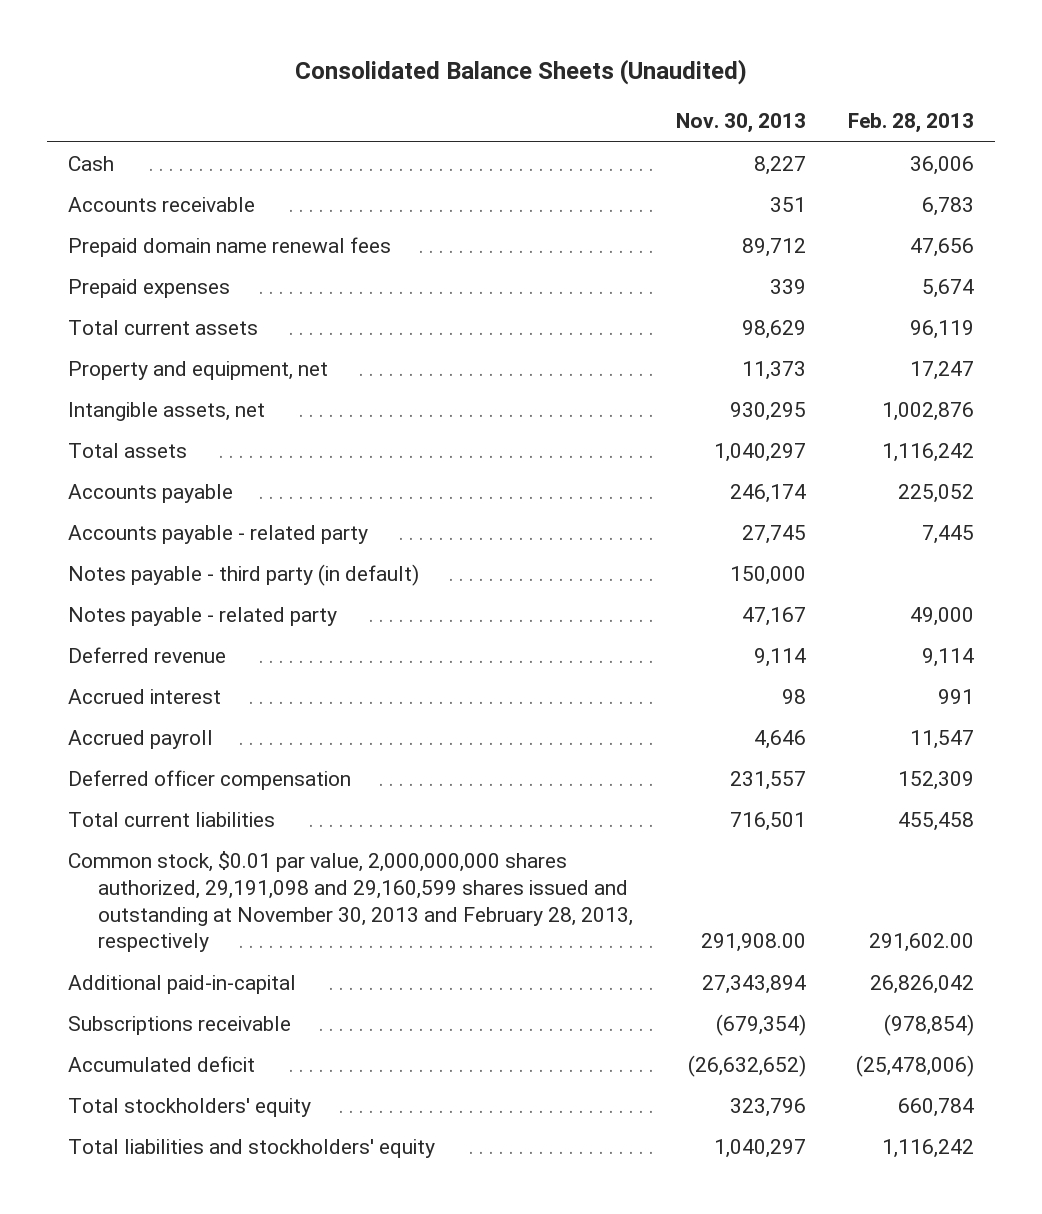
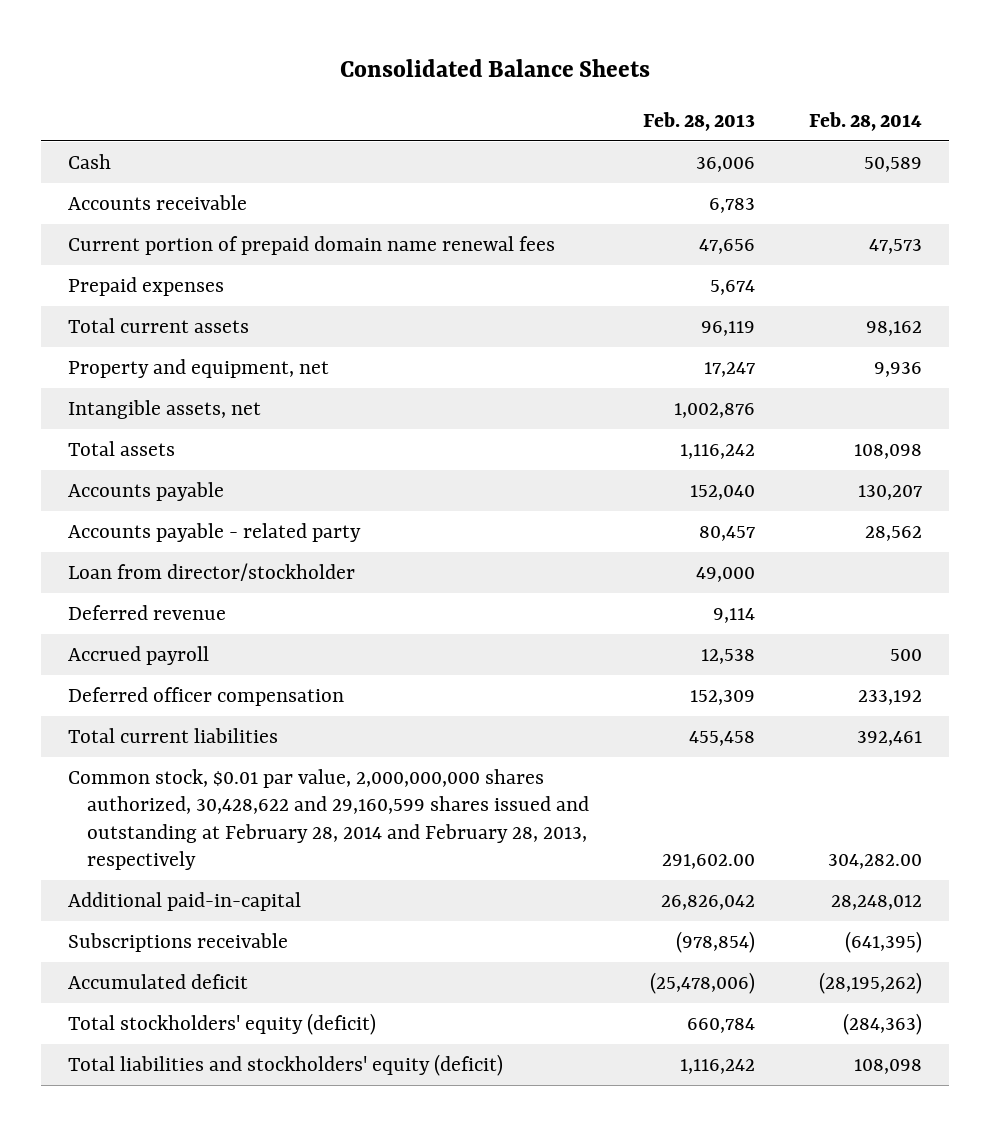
[294,59,747,86] Consolidated Balance Sheets (Unaudited) -> [340,58,651,77] Consolidated Balance Sheets
[675,113,806,134] Nov. 30, 2013 -> none
none -> [809,111,923,131] Feb. 28, 2014
[68,237,392,258] Prepaid domain name renewal fees -> [67,236,555,256] Current portion of prepaid domain name renewal fees
[68,564,420,587] Notes payable - third party (in default) -> none
[68,607,338,627] Notes payable - related party -> none
[897,484,974,504] 225,052 -> [690,485,756,501] 152,040
[921,525,974,545] 7,445 -> [699,526,756,542] 80,457
none -> [67,563,355,582] Loan from director/stockholder
[68,689,222,705] Accrued interest -> none
[909,730,974,750] 11,547 -> [701,649,756,665] 12,538
[68,851,634,953] Common stock, $0.01 par value, 2,000,000,000 shares authorized, 29,191,098 and 29,160,599 shares issued and outstanding at November 30, 2013 and February 28, 2013, respectively -> [67,769,590,871] Common stock, $0.01 par value, 2,000,000,000 shares authorized, 30,428,622 and 29,160,599 shares issued and outstanding at February 28, 2014 and February 28, 2013, respectively
[68,1098,312,1118] Total stockholders' equity -> [67,1013,376,1036] Total stockholders' equity (deficit)
[68,1139,436,1159] Total liabilities and stockholders' equity -> [67,1054,503,1077] Total liabilities and stockholders' equity (deficit)

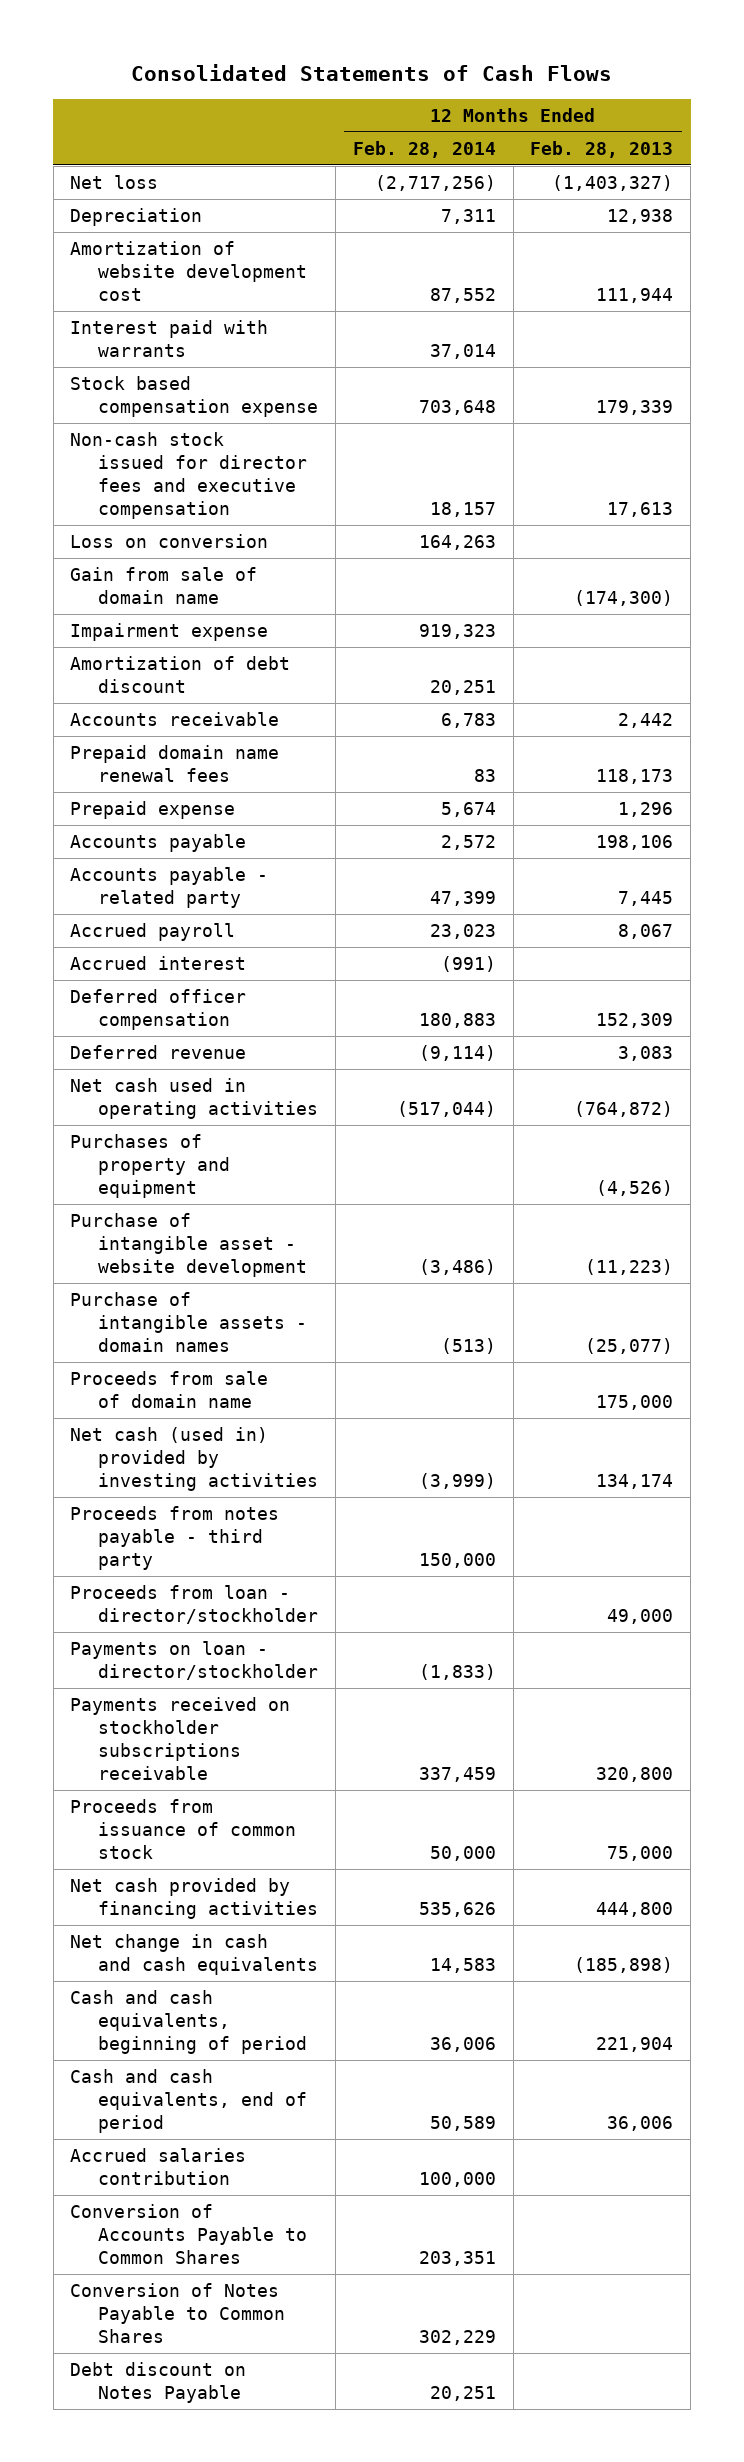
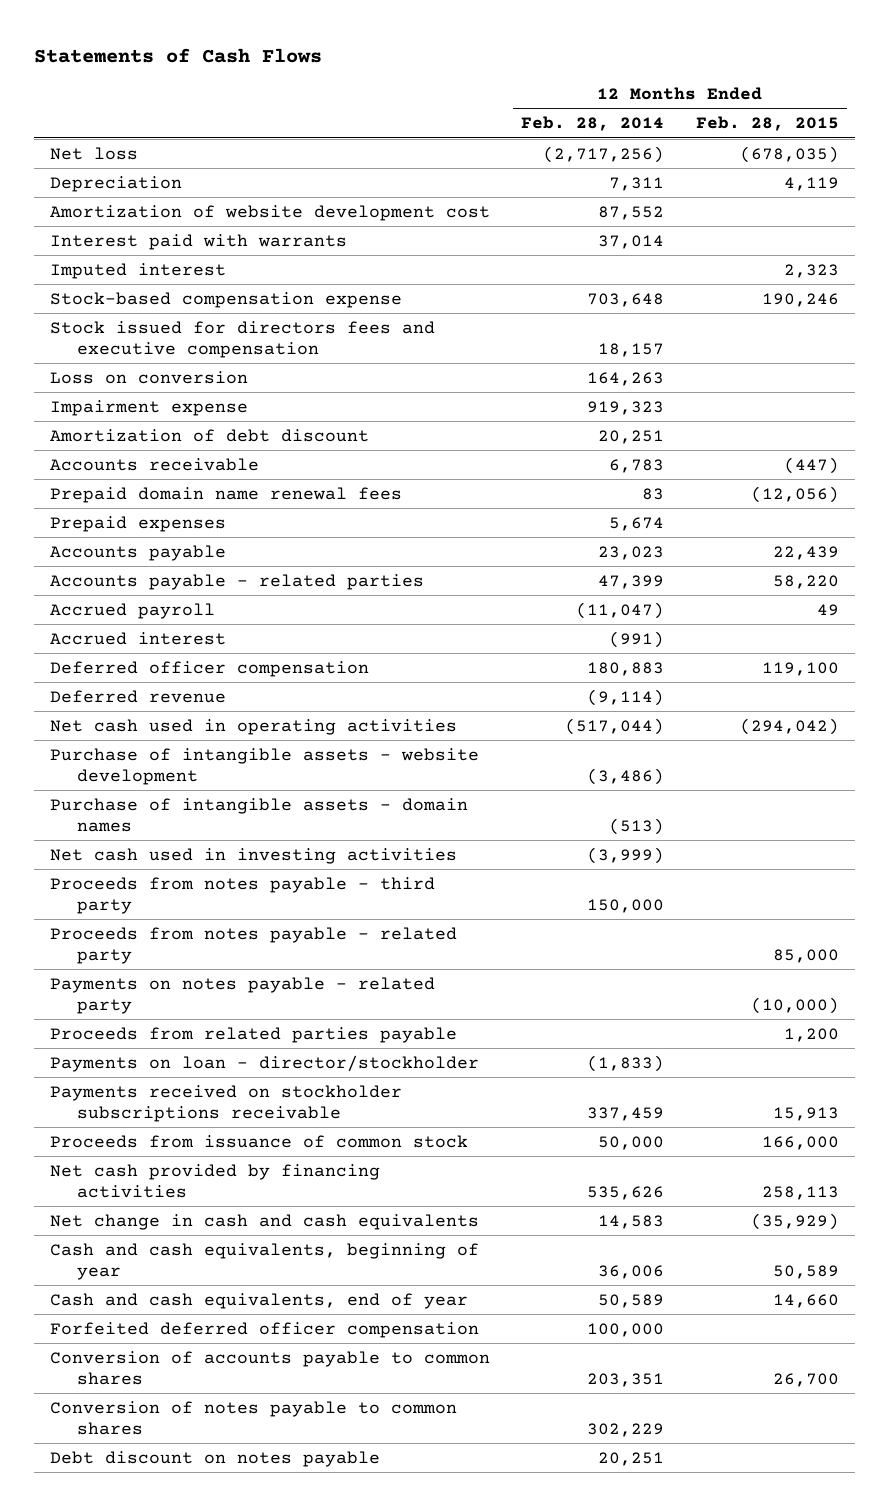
[130,63,612,81] Consolidated Statements of Cash Flows -> [34,47,323,63] Statements of Cash Flows
[530,140,674,158] Feb. 28, 2013 -> none
none -> [695,116,839,132] Feb. 28, 2015
none -> [49,262,226,279] Imputed interest
[70,376,319,418] Stock based compensation expense -> [49,291,402,308] Stock-based compensation expense
[70,432,308,520] Non-cash stock issued for director fees and executive compensation -> [49,320,435,358] Stock issued for directors fees and executive compensation
[70,567,258,605] Gain from sale of domain name -> none
[70,801,236,820] Prepaid expense -> [49,515,226,532] Prepaid expenses
[440,835,496,851] 2,572 -> [598,545,665,560] 23,023
[70,867,269,909] Accounts payable - related party -> [49,573,424,590] Accounts payable - related parties
[429,924,496,940] 23,023 -> [576,601,665,619] (11,047)
[70,1134,231,1199] Purchases of property and equipment -> none
[70,1213,308,1278] Purchase of intangible asset - website development -> [49,747,479,785] Purchase of intangible assets - website development
[70,1371,269,1409] Proceeds from sale of domain name -> none
[70,1427,319,1492] Net cash (used in) provided by investing activities -> [49,847,457,864] Net cash used in investing activities
[70,1585,319,1625] Proceeds from loan - director/stockholder -> none
none -> [49,926,457,964] Proceeds from notes payable - related party
none -> [49,976,435,1014] Payments on notes payable - related party
none -> [49,1026,457,1043] Proceeds from related parties payable
[70,2148,247,2186] Accrued salaries contribution -> none
[70,1990,308,2055] Cash and cash equivalents, beginning of period -> [49,1242,479,1280] Cash and cash equivalents, beginning of year
[70,2069,308,2134] Cash and cash equivalents, end of period -> [49,1292,468,1309] Cash and cash equivalents, end of year
none -> [49,1321,479,1338] Forfeited deferred officer compensation
[70,2204,308,2265] Conversion of Accounts Payable to Common Shares -> [49,1350,490,1385] Conversion of accounts payable to common shares
[70,2283,286,2344] Conversion of Notes Payable to Common Shares -> [49,1400,457,1435] Conversion of notes payable to common shares
[70,2362,247,2404] Debt discount on Notes Payable -> [49,1450,380,1467] Debt discount on notes payable

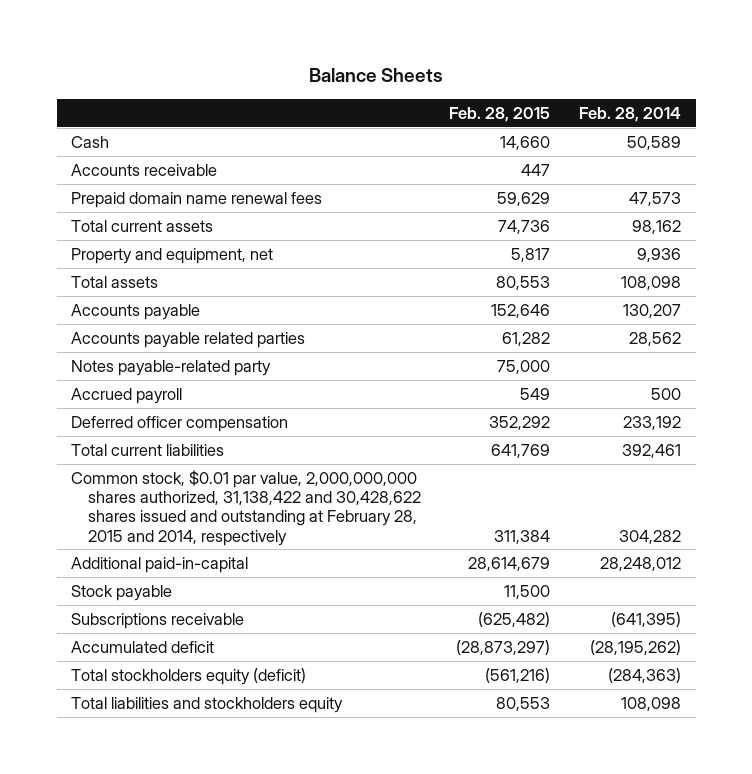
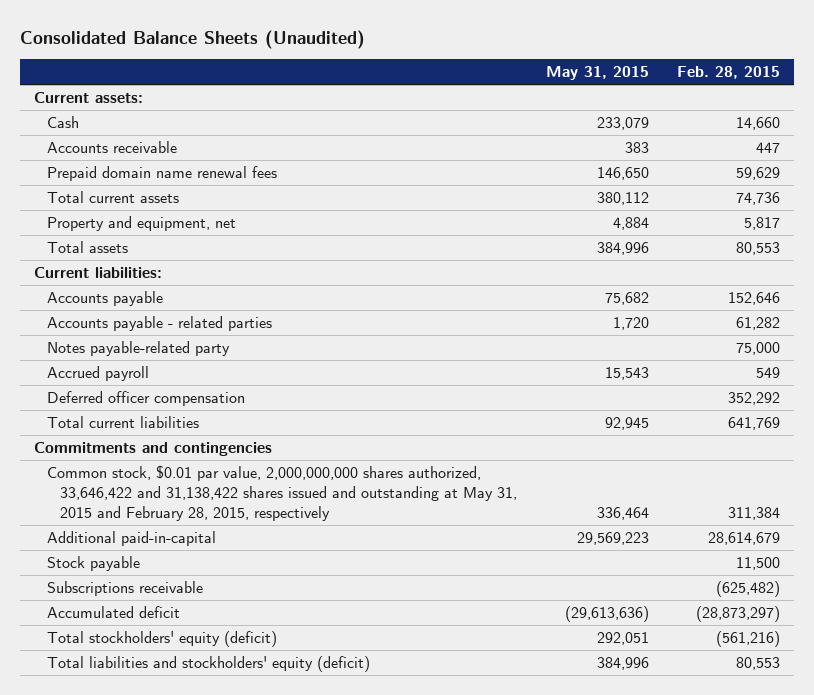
[309,68,444,83] Balance Sheets -> [19,29,365,49] Consolidated Balance Sheets (Unaudited)
[579,106,682,122] Feb. 28, 2014 -> none
none -> [545,66,649,81] May 31, 2015
none -> [33,92,143,104] Current assets:
none -> [33,267,162,279] Current liabilities:
[71,331,306,348] Accounts payable related parties -> [47,316,273,332] Accounts payable - related parties
none -> [33,442,272,457] Commitments and contingencies
[71,469,421,546] Common stock, $0.01 par value, 2,000,000,000 shares authorized, 31,138,422 and 30,428,622 shares issued and outstanding at February 28, 2015 and 2014, respectively -> [47,465,518,522] Common stock, $0.01 par value, 2,000,000,000 shares authorized, 33,646,422 and 31,138,422 shares issued and outstanding at May 31, 2015 and February 28, 2015, respectively
[71,667,307,685] Total stockholders equity (deficit) -> [47,631,278,648] Total stockholders' equity (deficit)
[71,696,344,713] Total liabilities and stockholders equity -> [47,656,371,673] Total liabilities and stockholders' equity (deficit)

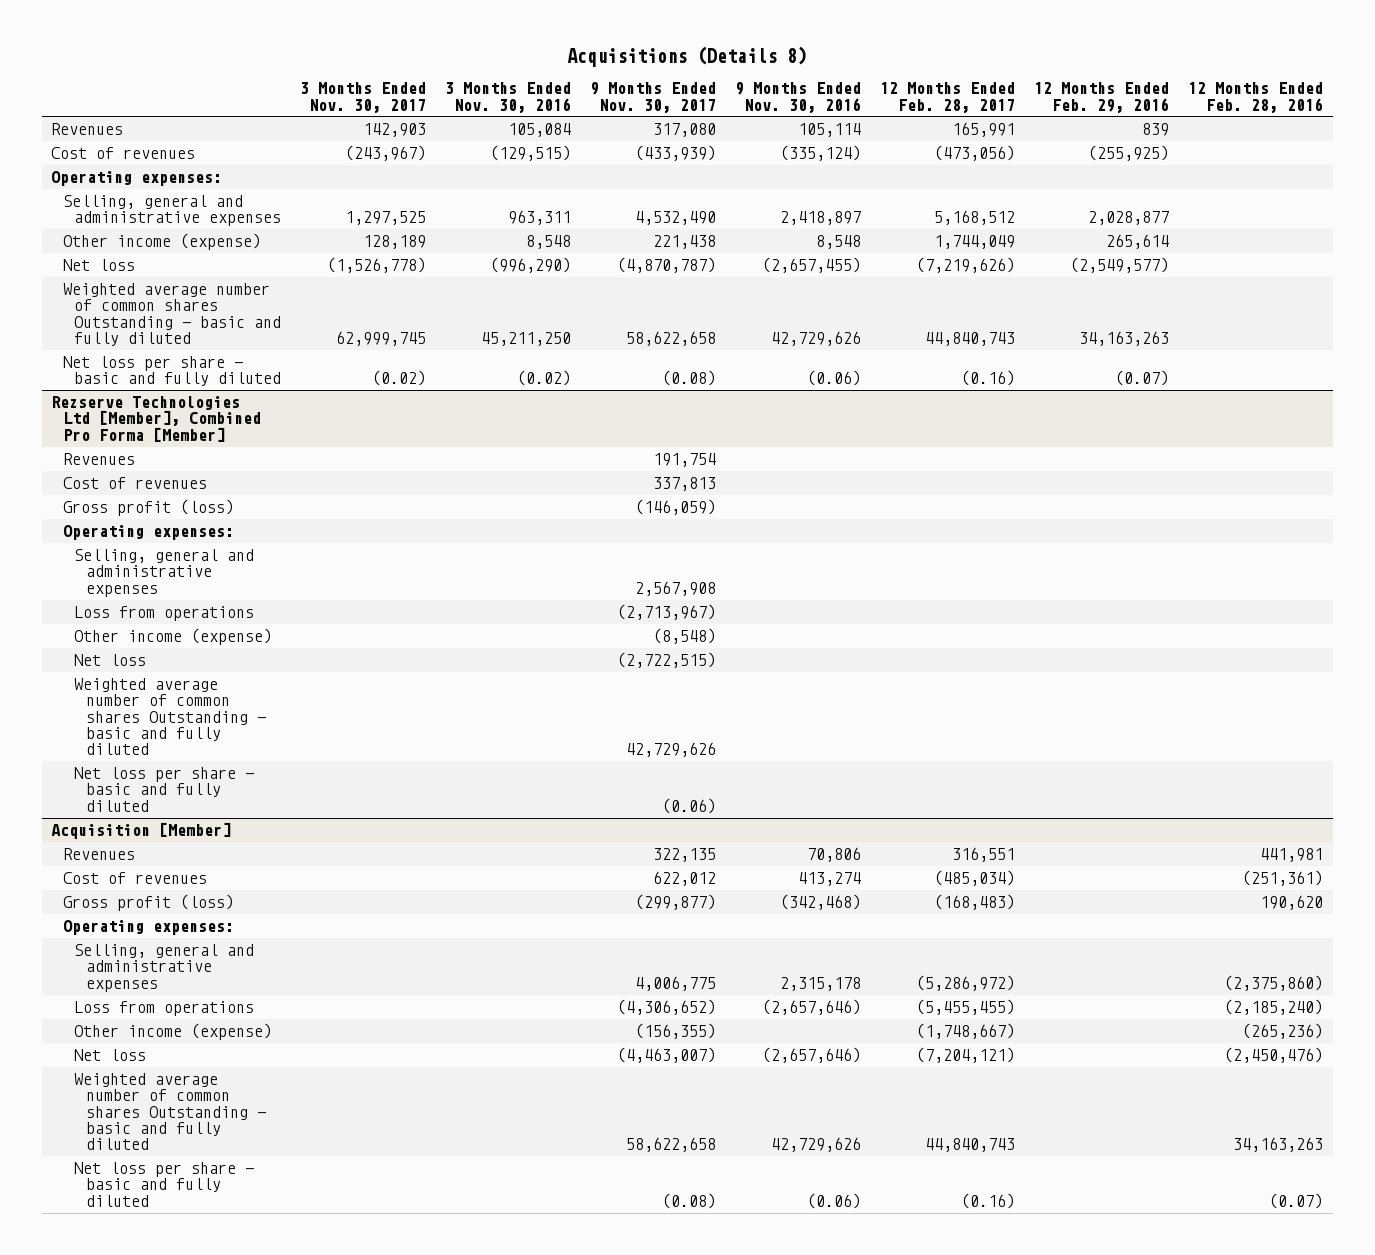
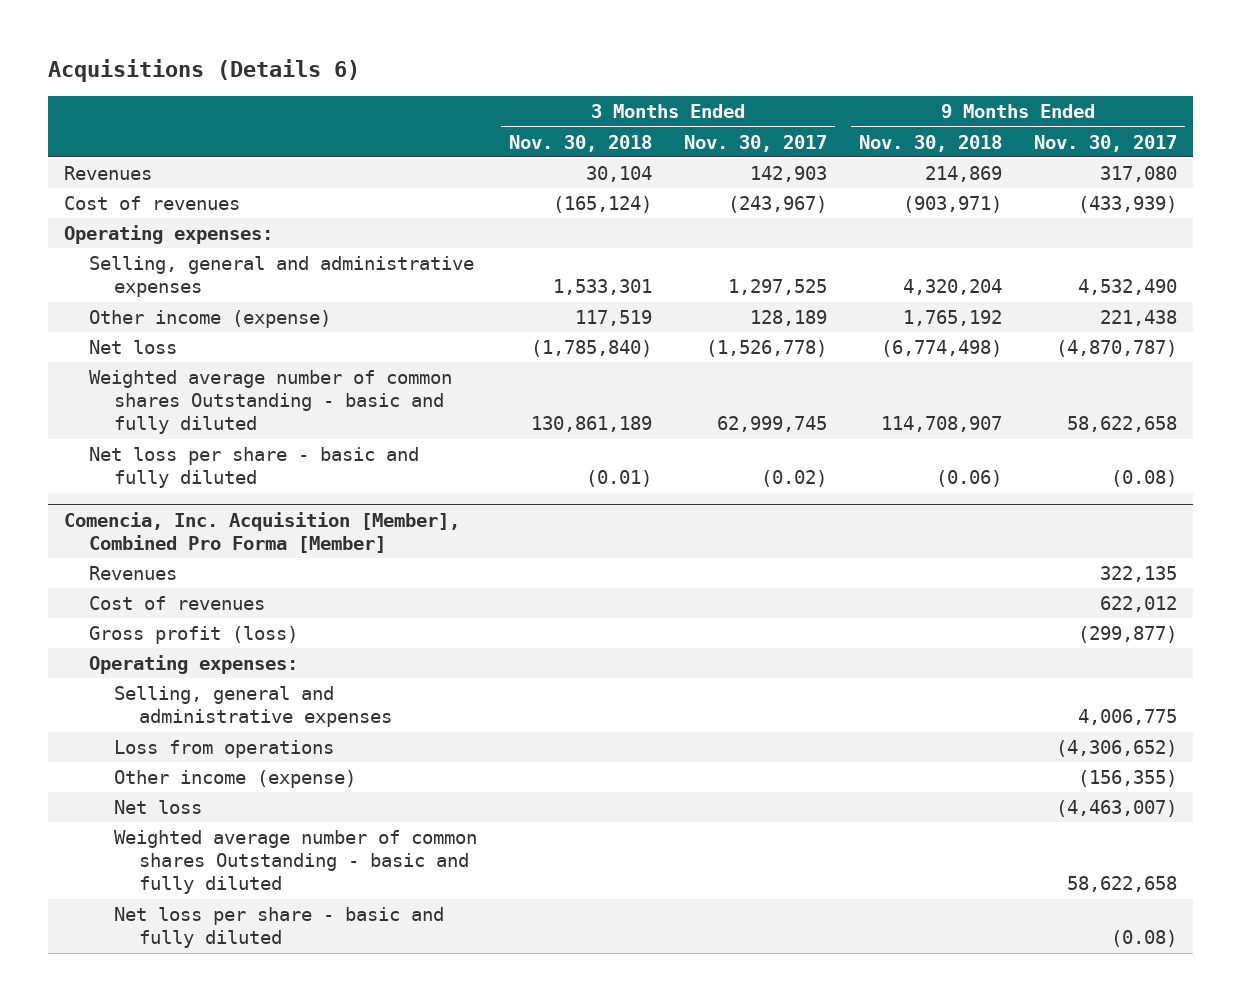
[567,45,808,67] Acquisitions (Details 8) -> [47,59,360,83] Acquisitions (Details 6)
[445,82,572,113] 3 Months Ended Nov. 30, 2016 -> none
[735,82,862,113] 9 Months Ended Nov. 30, 2016 -> none
[880,82,1016,113] 12 Months Ended Feb. 28, 2017 -> none
[1034,82,1170,113] 12 Months Ended Feb. 29, 2016 -> none
[1188,82,1324,113] 12 Months Ended Feb. 28, 2016 -> none
none -> [509,134,653,152] Nov. 30, 2018
none -> [858,134,1002,152] Nov. 30, 2018
[51,396,261,442] Rezserve Technologies Ltd [Member], Combined Pro Forma [Member] -> none
[62,453,135,466] Revenues -> none
[62,477,207,490] Cost of revenues -> none
[62,499,234,517] Gross profit (loss) -> none
[62,525,234,541] Operating expenses: -> none
[74,549,255,597] Selling, general and administrative expenses -> none
[74,606,255,622] Loss from operations -> none
[74,628,273,646] Other income (expense) -> none
[74,654,147,667] Net loss -> none
[74,678,266,755] Weighted average number of common shares Outstanding - basic and fully diluted -> none
[74,767,255,812] Net loss per share - basic and fully diluted -> none
[51,822,232,840] Acquisition [Member] -> none
none -> [63,511,460,553] Comencia, Inc. Acquisition [Member], Combined Pro Forma [Member]

